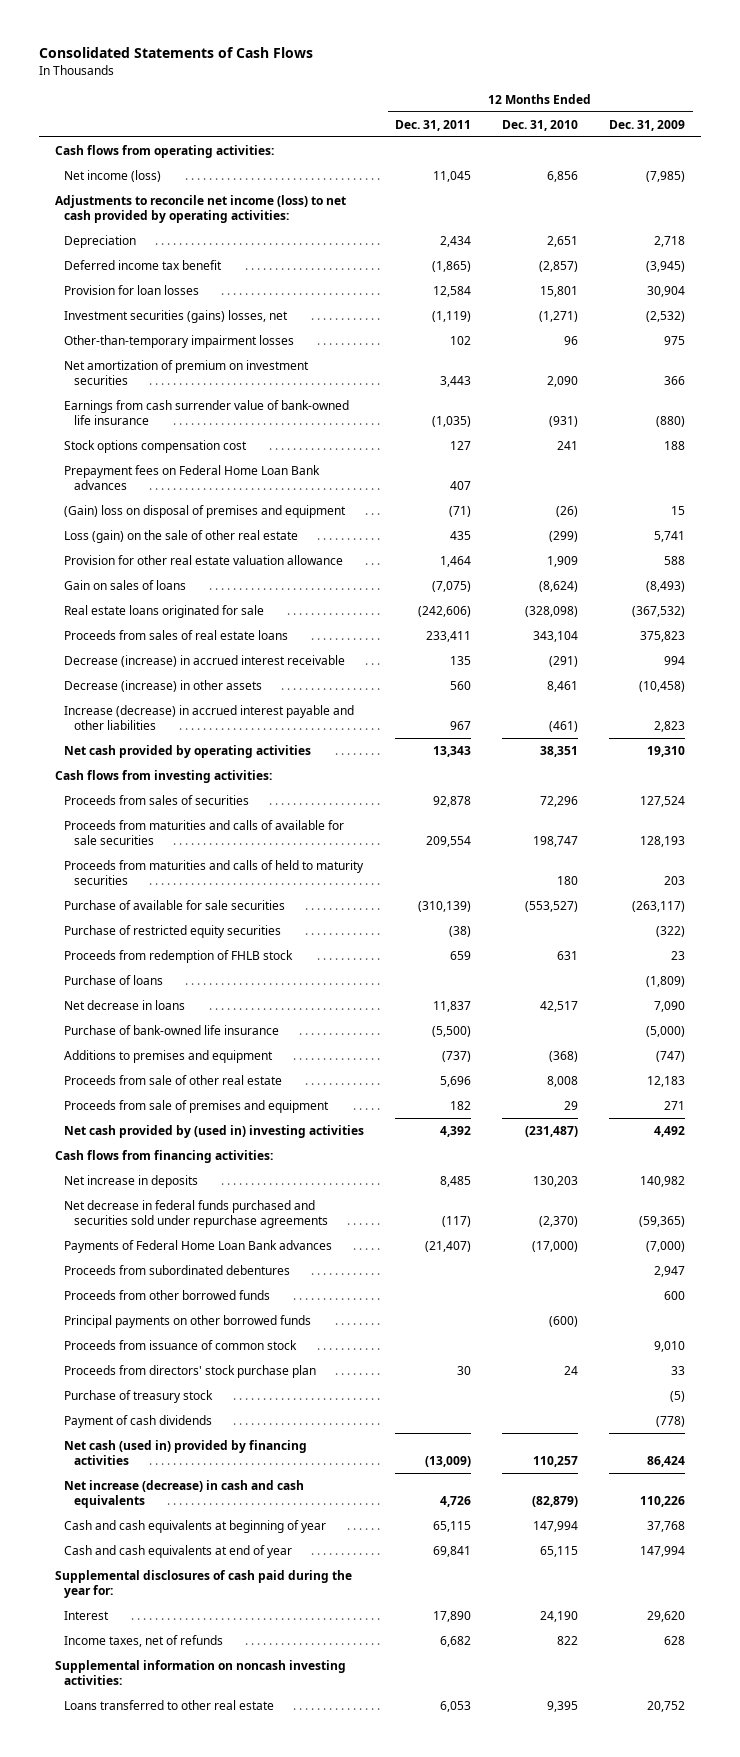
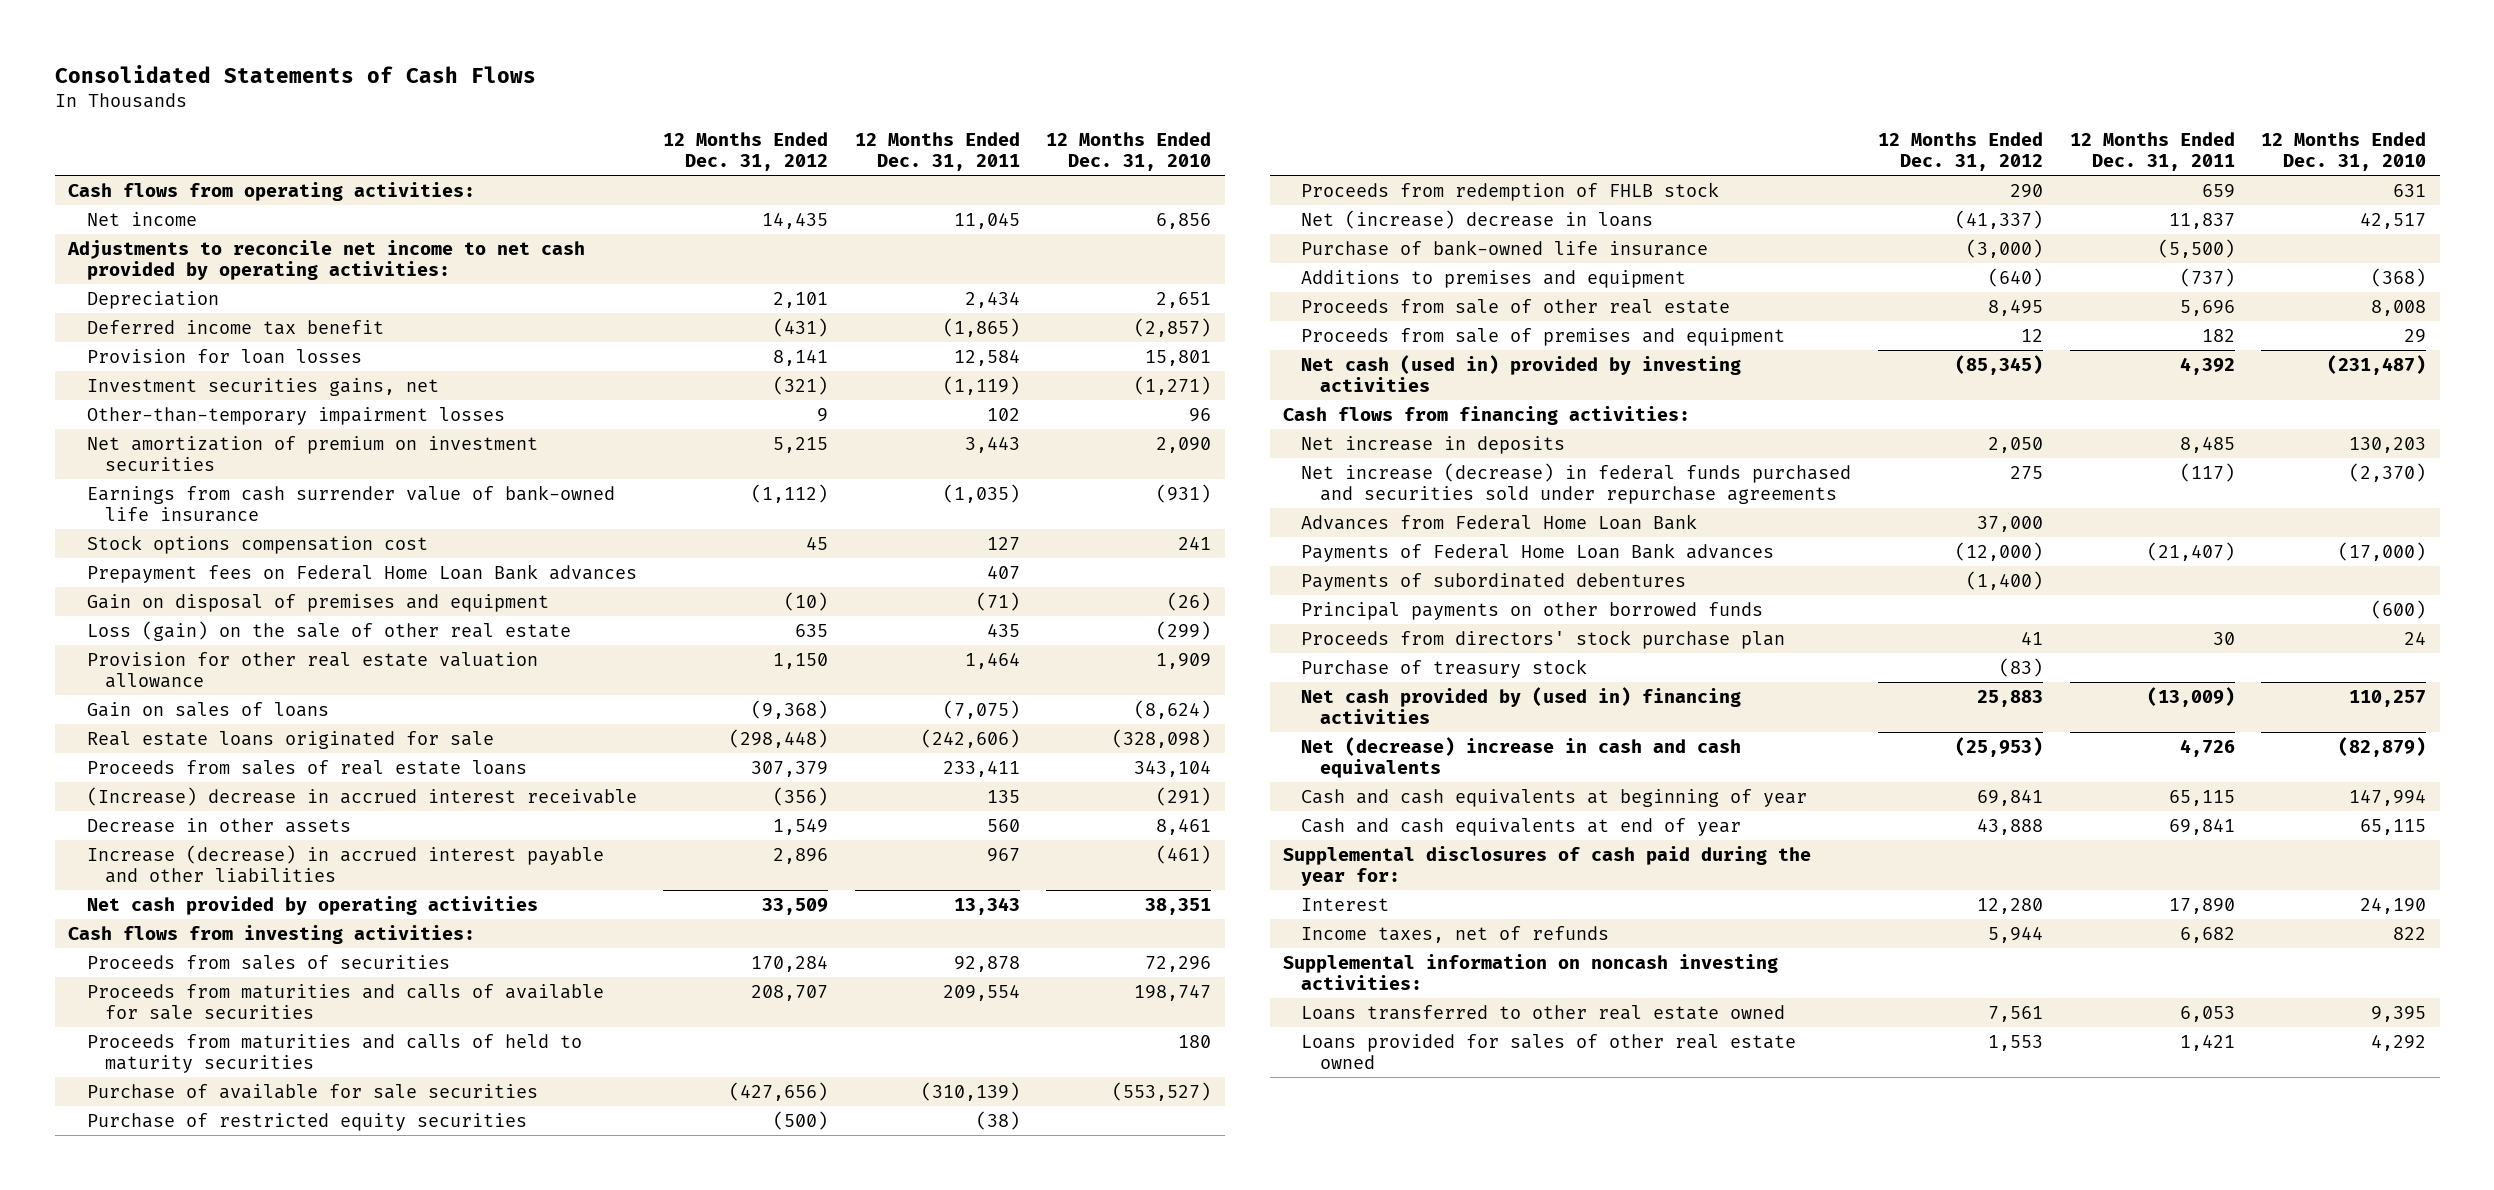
[609,119,686,131] Dec. 31, 2009 -> none
none -> [663,132,829,171] 12 Months Ended Dec. 31, 2012
[64,169,162,182] Net income (loss) -> [86,211,197,226] Net income
[54,194,346,224] Adjustments to reconcile net income (loss) to net cash provided by operating activities: -> [67,239,586,280] Adjustments to reconcile net income to net cash provided by operating activities:
[64,309,289,323] Investment securities (gains) losses, net -> [86,377,439,396] Investment securities gains, net
[64,504,347,518] (Gain) loss on disposal of premises and equipment -> [86,593,549,612] Gain on disposal of premises and equipment
[64,654,346,667] Decrease (increase) in accrued interest receivable -> [86,786,637,806] (Increase) decrease in accrued interest receivable
[64,679,263,692] Decrease (increase) in other assets -> [86,817,351,833] Decrease in other assets
[64,974,164,985] Purchase of loans -> none
[64,999,186,1010] Net decrease in loans -> [1301,209,1654,229] Net (increase) decrease in loans
[64,1124,365,1138] Net cash provided by (used in) investing activities -> [1301,354,1742,392] Net cash (used in) provided by investing activities
[64,1199,328,1229] Net decrease in federal funds purchased and securities sold under repurchase agreements -> [1301,462,1852,504] Net increase (decrease) in federal funds purchased and securities sold under repurchase agreements
none -> [1301,513,1698,530] Advances from Federal Home Loan Bank
[64,1264,291,1275] Proceeds from subordinated debentures -> none
[64,1289,271,1300] Proceeds from other borrowed funds -> none
none -> [1301,572,1687,591] Payments of subordinated debentures
[64,1339,298,1350] Proceeds from issuance of common stock -> none
[64,1414,213,1428] Payment of cash dividends -> none
[64,1439,308,1466] Net cash (used in) provided by financing activities -> [1301,686,1742,724] Net cash provided by (used in) financing activities
[64,1479,305,1509] Net increase (decrease) in cash and cash equivalents -> [1301,736,1742,778] Net (decrease) increase in cash and cash equivalents
[64,1699,275,1710] Loans transferred to other real estate -> [1301,1004,1786,1020] Loans transferred to other real estate owned
none -> [1301,1033,1797,1069] Loans provided for sales of other real estate owned

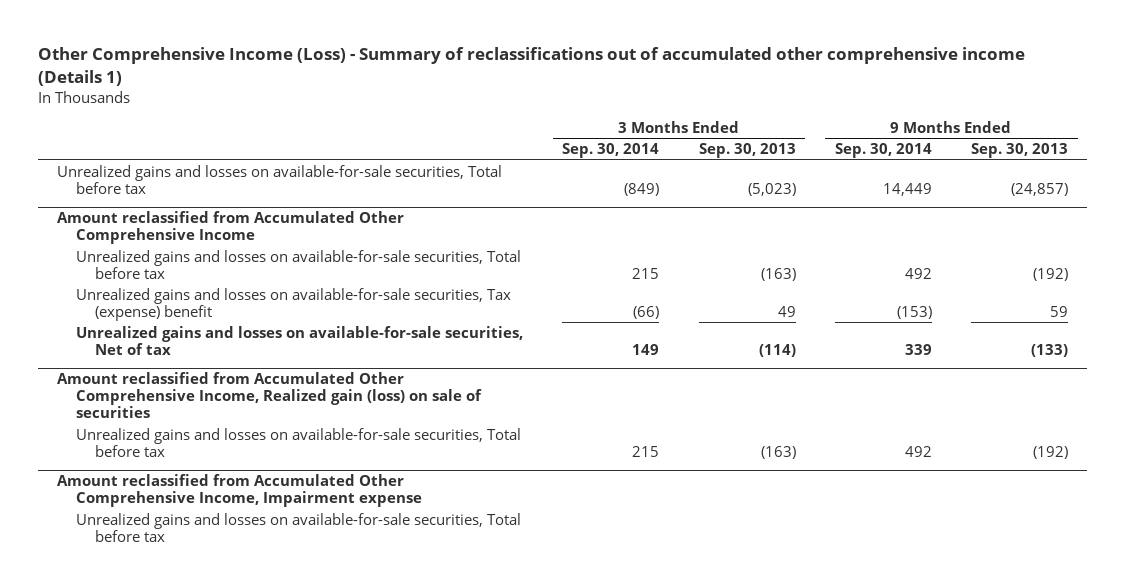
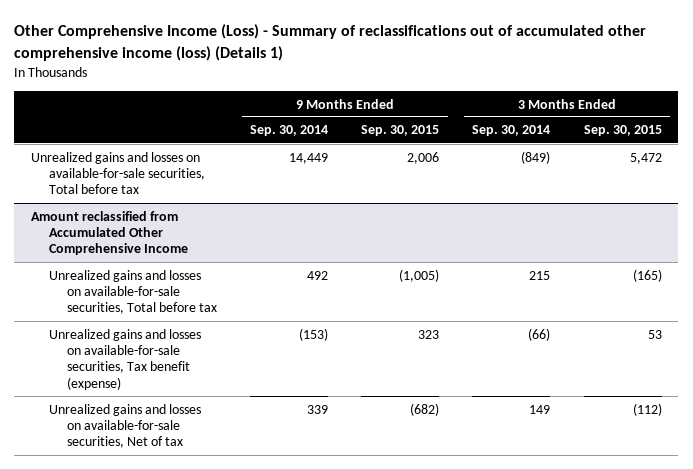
[37,47,1025,87] Other Comprehensive Income (Loss) - Summary of reclassifications out of accumulated other comprehensive income (Details 1) -> [14,24,647,62] Other Comprehensive Income (Loss) - Summary of reclassifications out of accumulated other comprehensive income (loss) (Details 1)
[698,143,796,159] Sep. 30, 2013 -> none
[970,143,1068,159] Sep. 30, 2013 -> none
none -> [361,125,440,137] Sep. 30, 2015
none -> [583,125,662,137] Sep. 30, 2015
[76,287,512,321] Unrealized gains and losses on available-for-sale securities, Tax (expense) benefit -> [48,328,201,390] Unrealized gains and losses on available-for-sale securities, Tax benefit (expense)
[57,372,483,419] Amount reclassified from Accumulated Other Comprehensive Income, Realized gain (loss) on sale of securities -> none
[76,427,522,457] Unrealized gains and losses on available-for-sale securities, Total before tax -> none
[57,474,423,508] Amount reclassified from Accumulated Other Comprehensive Income, Impairment expense -> none
[76,512,522,542] Unrealized gains and losses on available-for-sale securities, Total before tax -> none

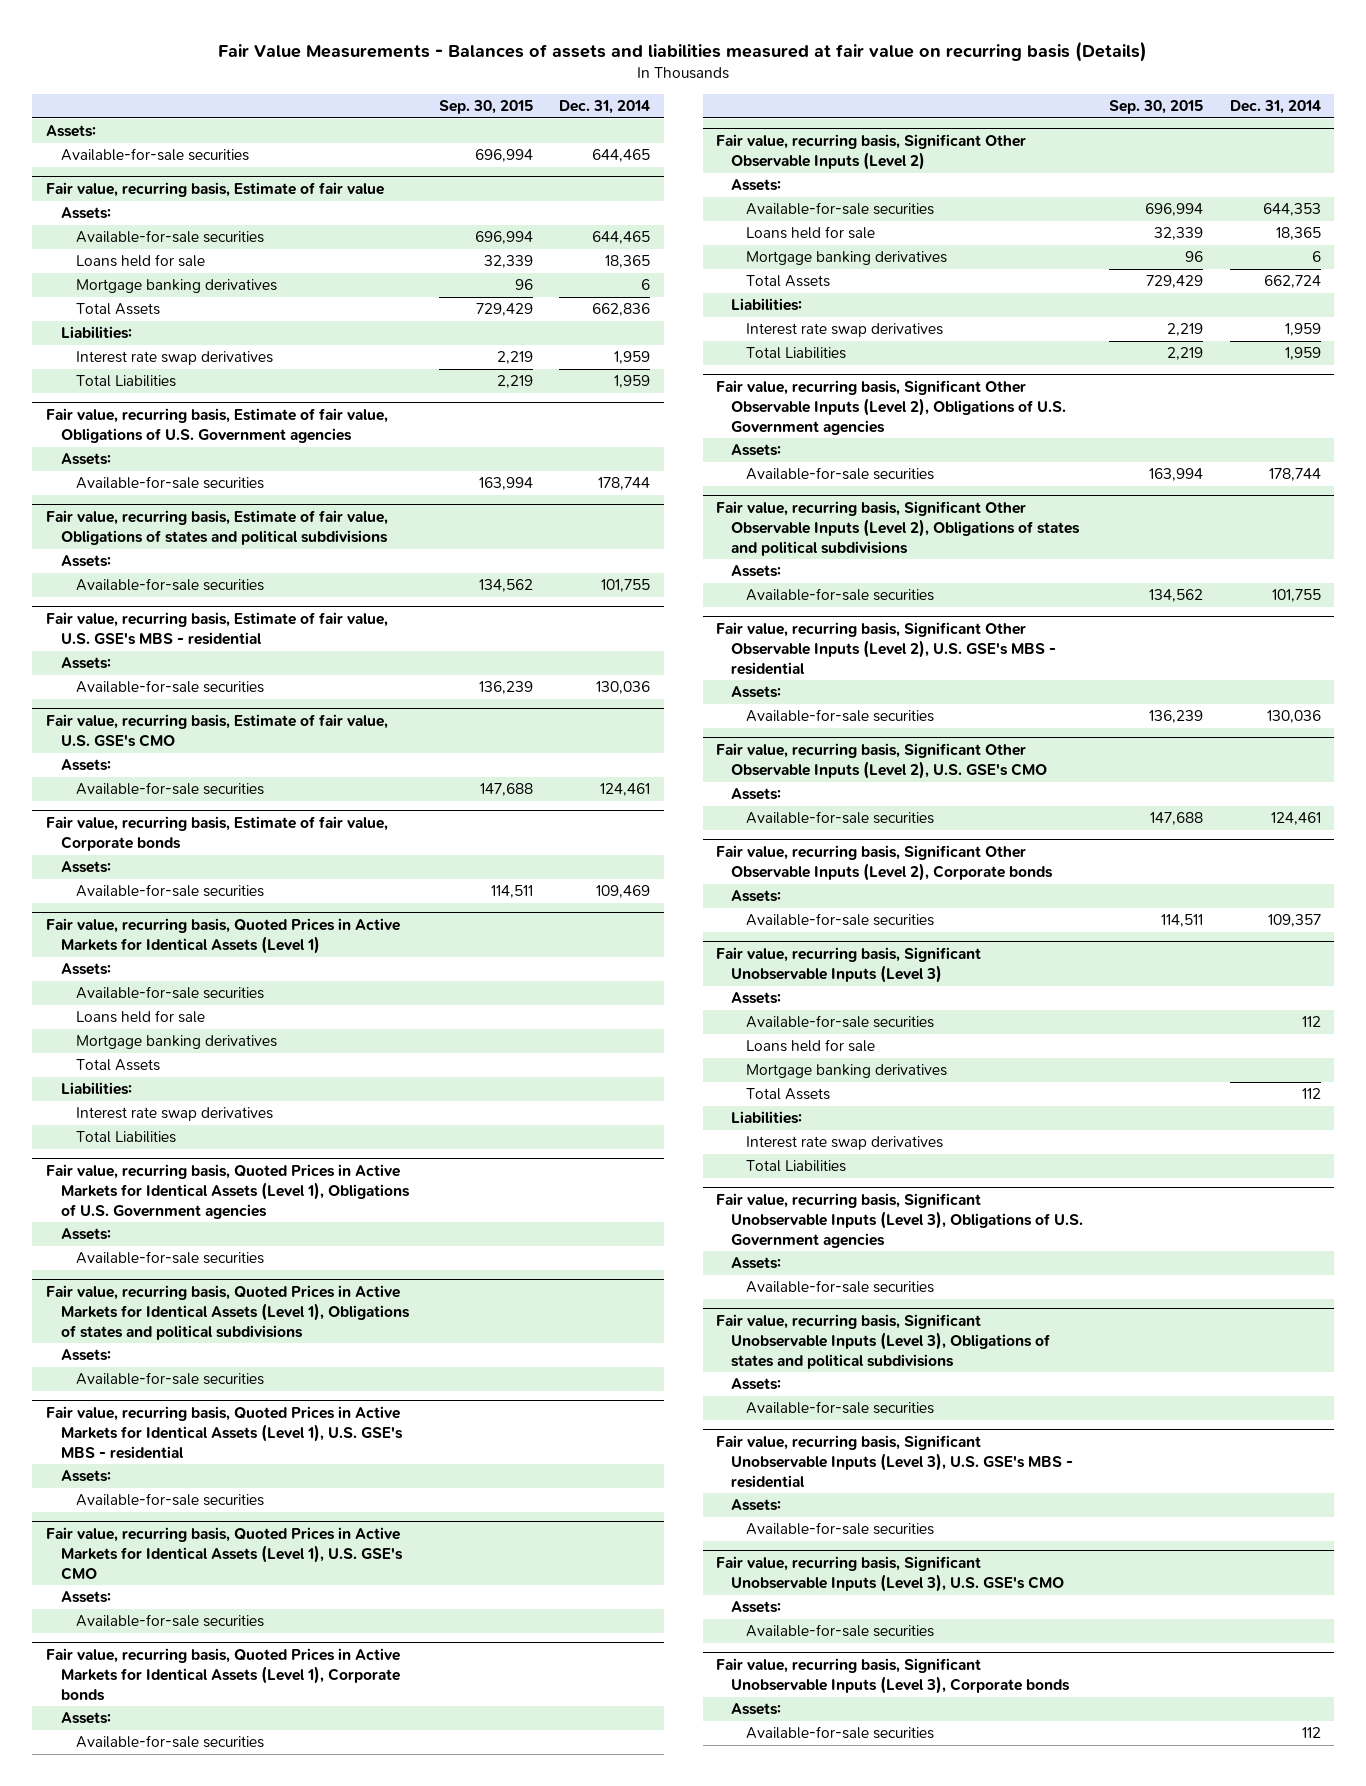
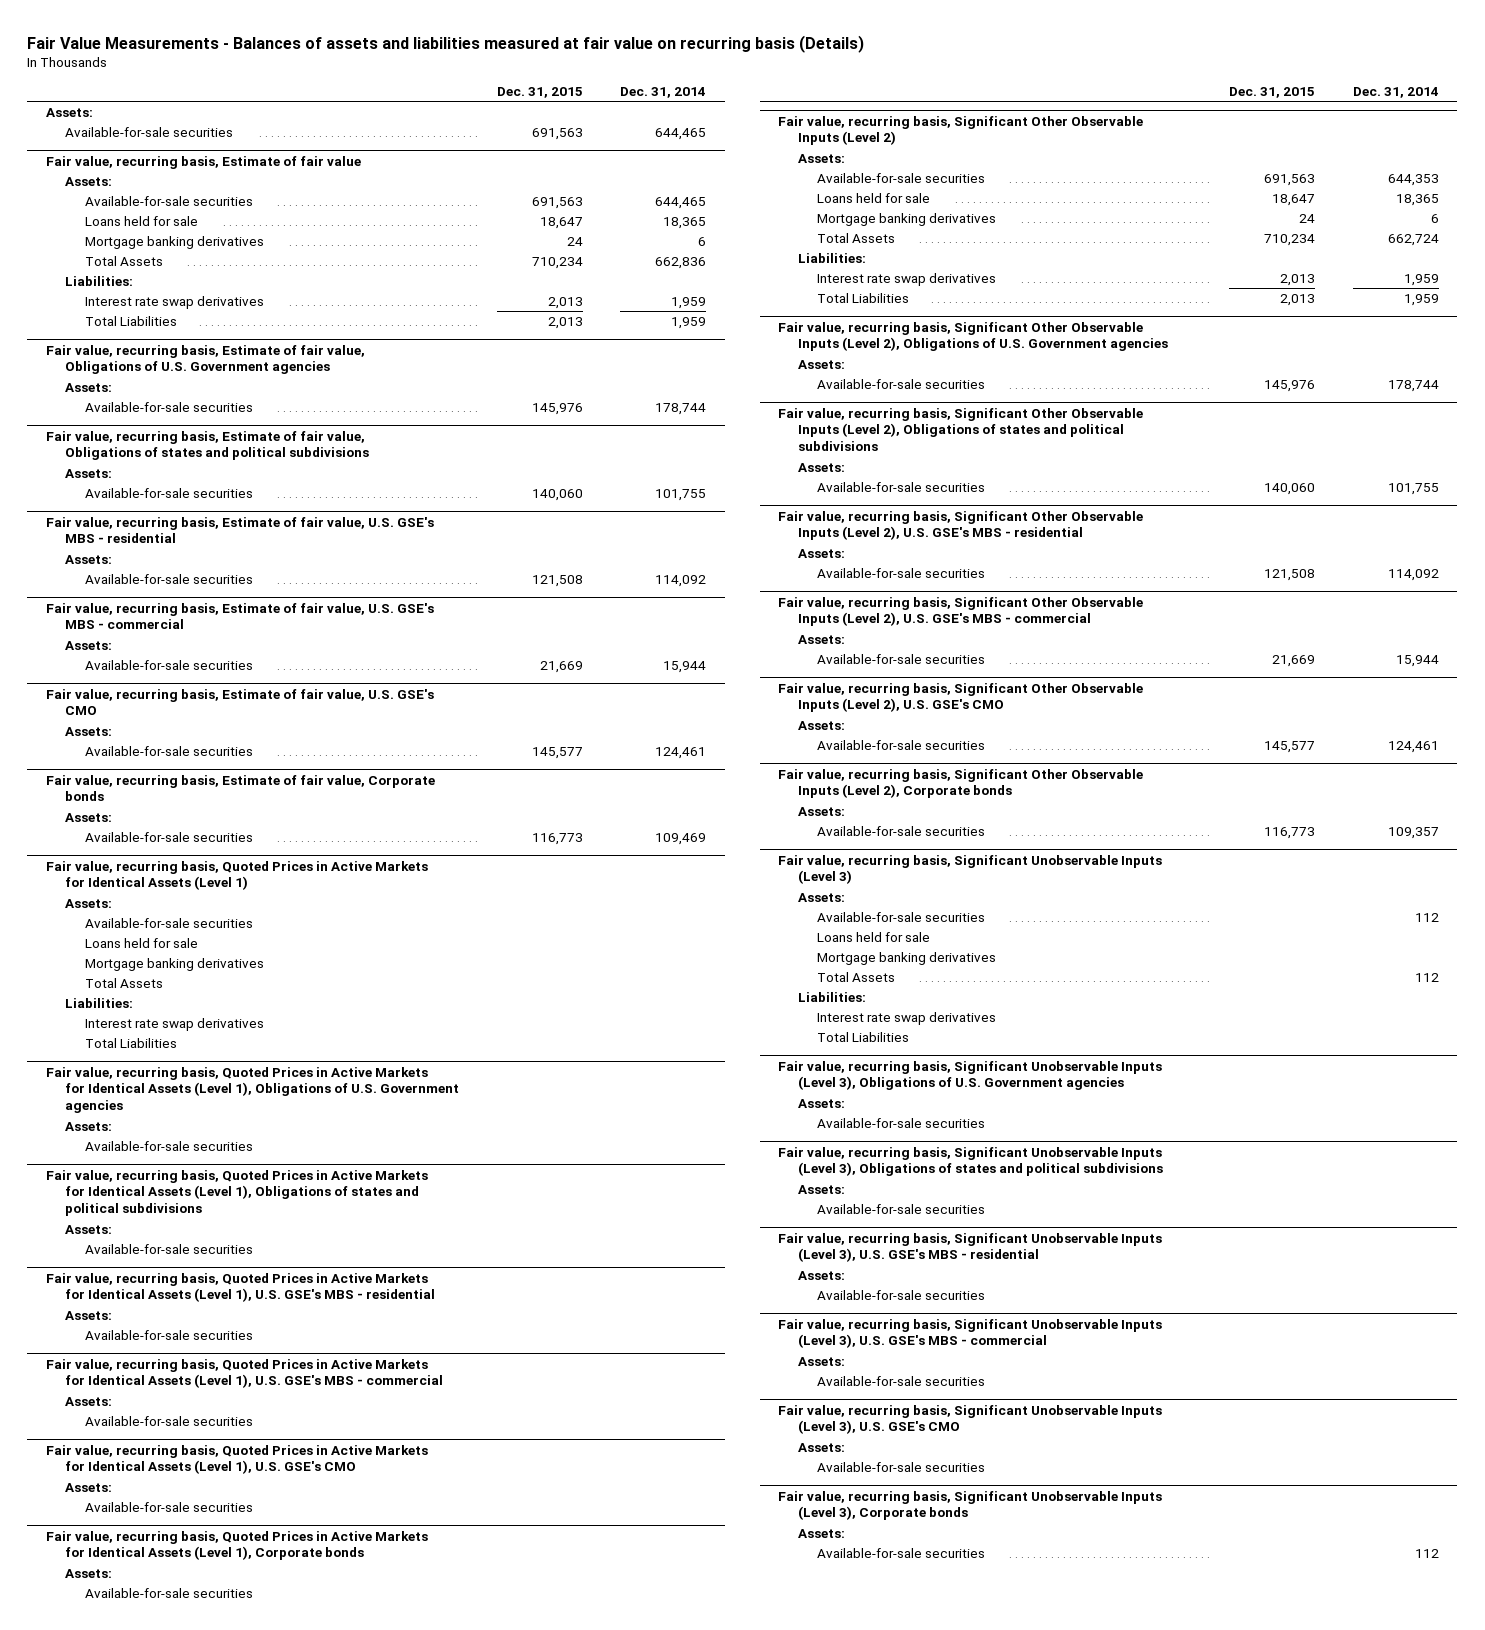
[439,100,534,115] Sep. 30, 2015 -> none
none -> [496,86,583,98] Dec. 31, 2015
[596,681,651,695] 130,036 -> [655,575,707,588] 114,092
none -> [46,602,435,630] Fair value, recurring basis, Estimate of fair value, U.S. GSE's MBS - commercial
none -> [65,641,113,651] Assets:
none -> [84,660,253,671] Available-for-sale securities
none -> [46,1358,444,1389] Fair value, recurring basis, Quoted Prices in Active Markets for Identical Assets (Level 1), U.S. GSE's MBS - commercial
none -> [65,1397,113,1407] Assets:
none -> [84,1416,253,1427] Available-for-sale securities
[1266,710,1321,724] 130,036 -> [1387,569,1439,582] 114,092
none -> [778,596,1144,627] Fair value, recurring basis, Significant Other Observable Inputs (Level 2), U.S. GSE's MBS - commercial
none -> [797,635,845,645] Assets:
none -> [817,654,986,665] Available-for-sale securities
none -> [778,1318,1163,1349] Fair value, recurring basis, Significant Unobservable Inputs (Level 3), U.S. GSE's MBS - commercial
none -> [797,1357,845,1367] Assets:
none -> [817,1376,986,1387] Available-for-sale securities

